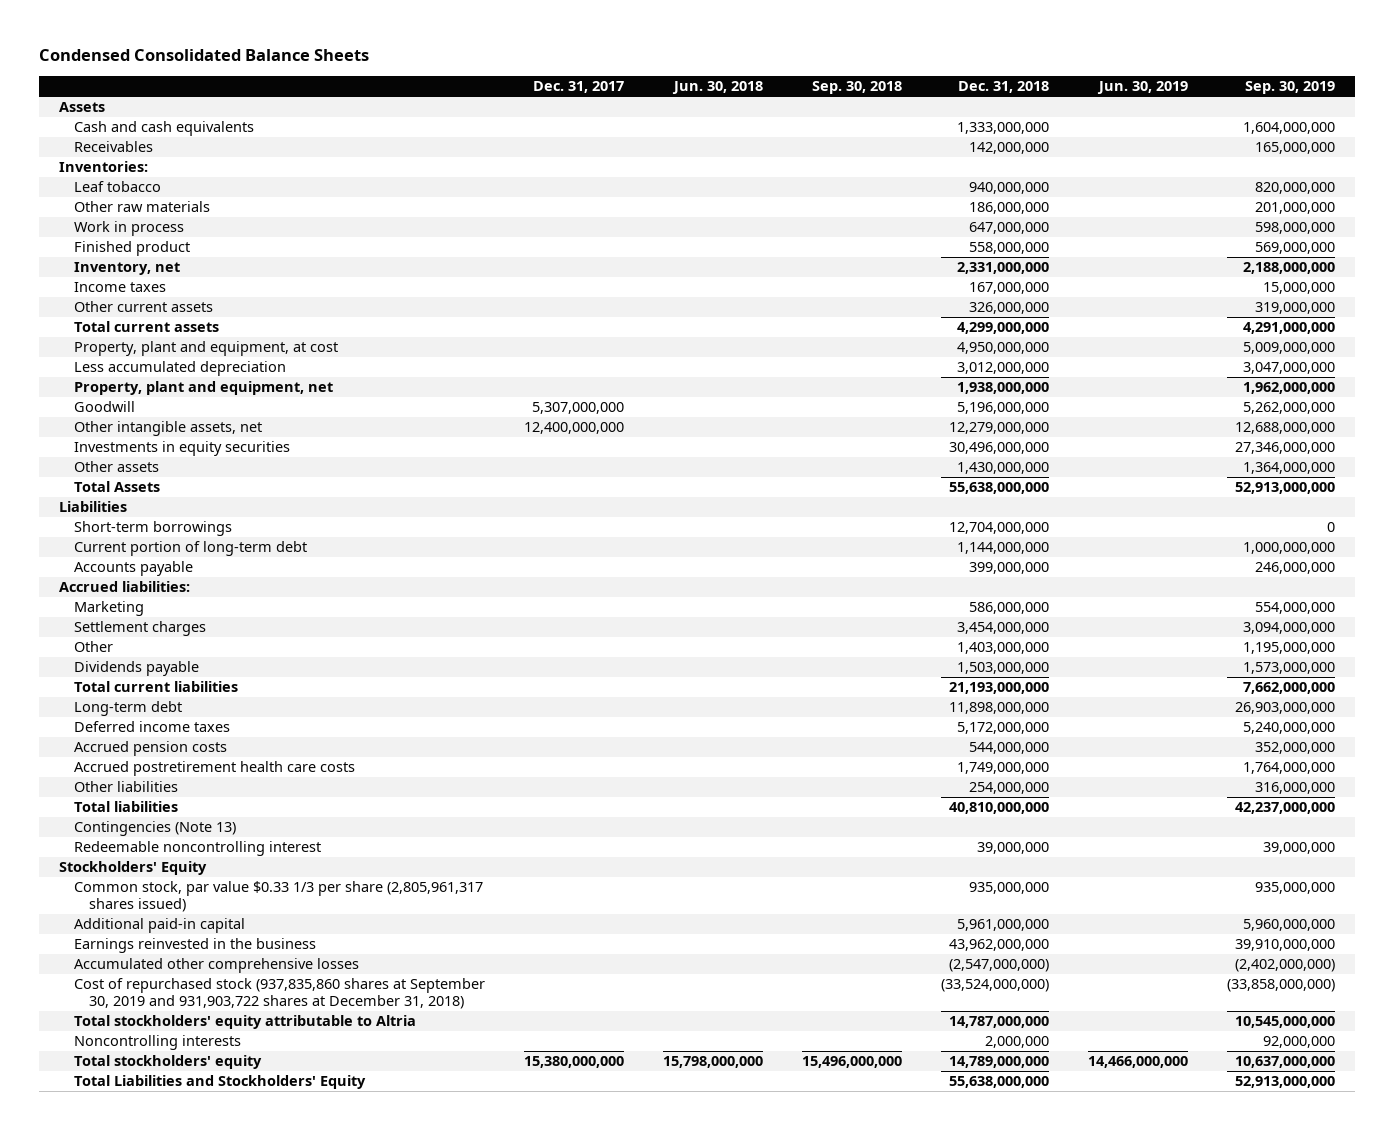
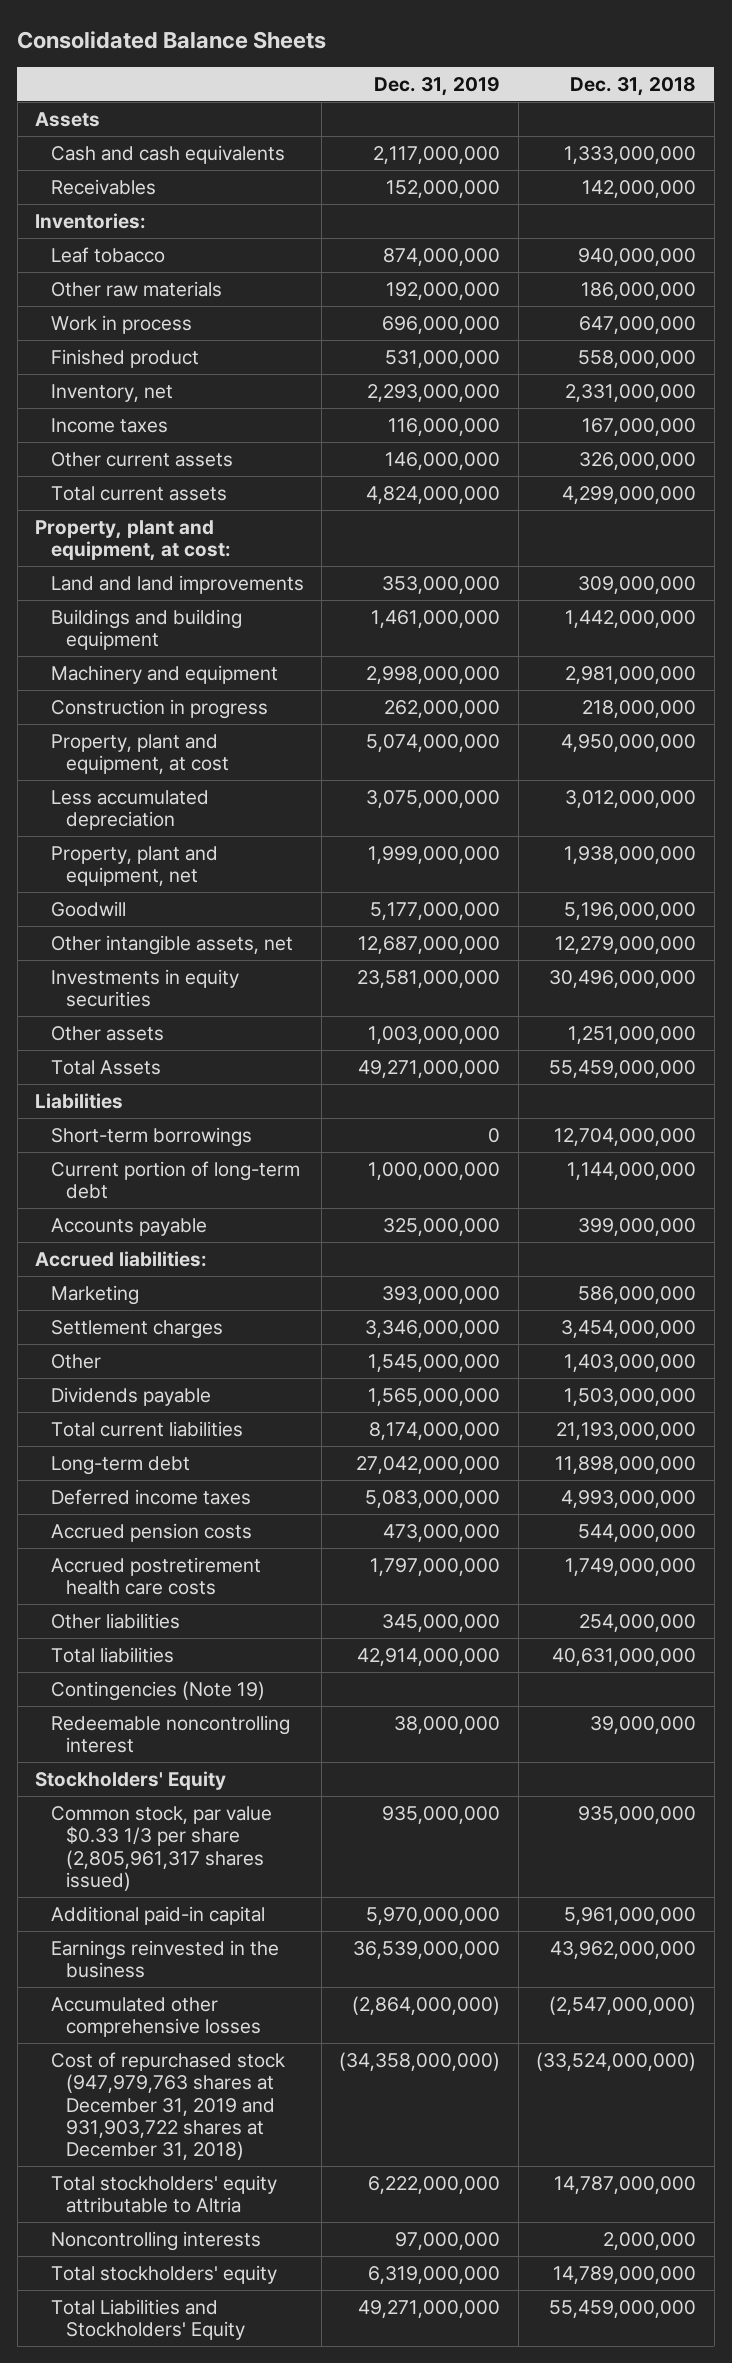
[39,49,370,62] Condensed Consolidated Balance Sheets -> [17,30,327,49] Consolidated Balance Sheets
[533,81,625,94] Dec. 31, 2017 -> none
[672,81,764,95] Jun. 30, 2018 -> none
[812,81,903,95] Sep. 30, 2018 -> none
[1097,81,1189,95] Jun. 30, 2019 -> none
[1245,81,1336,95] Sep. 30, 2019 -> none
none -> [374,76,501,96] Dec. 31, 2019
none -> [35,519,231,562] Property, plant and equipment, at cost:
none -> [50,574,304,594] Land and land improvements
none -> [50,608,242,651] Buildings and building equipment
none -> [50,664,278,684] Machinery and equipment
none -> [50,698,268,719] Construction in progress
[957,462,1050,475] 1,430,000,000 -> [568,1025,697,1044] 1,251,000,000
[949,482,1050,495] 55,638,000,000 -> [549,1059,697,1078] 55,459,000,000
[957,722,1050,735] 5,172,000,000 -> [561,1489,697,1508] 4,993,000,000
[949,802,1050,815] 40,810,000,000 -> [552,1647,697,1666] 40,631,000,000
[74,821,237,837] Contingencies (Note 13) -> [50,1680,265,1701] Contingencies (Note 19)
[74,978,486,1009] Cost of repurchased stock (937,835,860 shares at September 30, 2019 and 931,903,722 shares at December 31, 2018) -> [50,2051,285,2161] Cost of repurchased stock (947,979,763 shares at December 31, 2019 and 931,903,722 shares at December 31, 2018)
[949,1076,1050,1089] 55,638,000,000 -> [549,2299,697,2318] 55,459,000,000

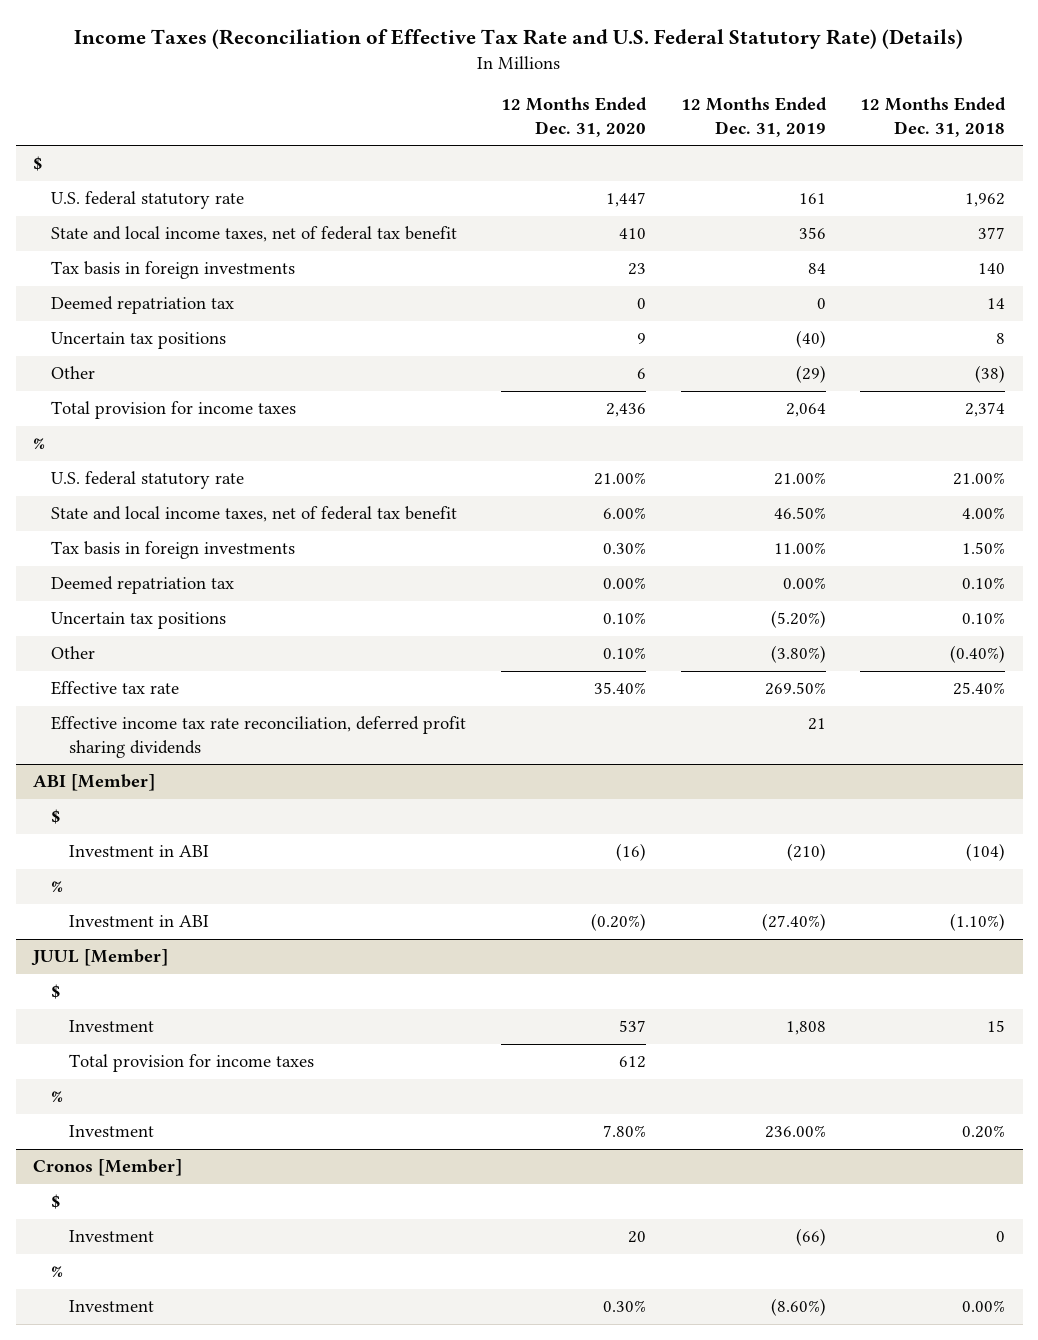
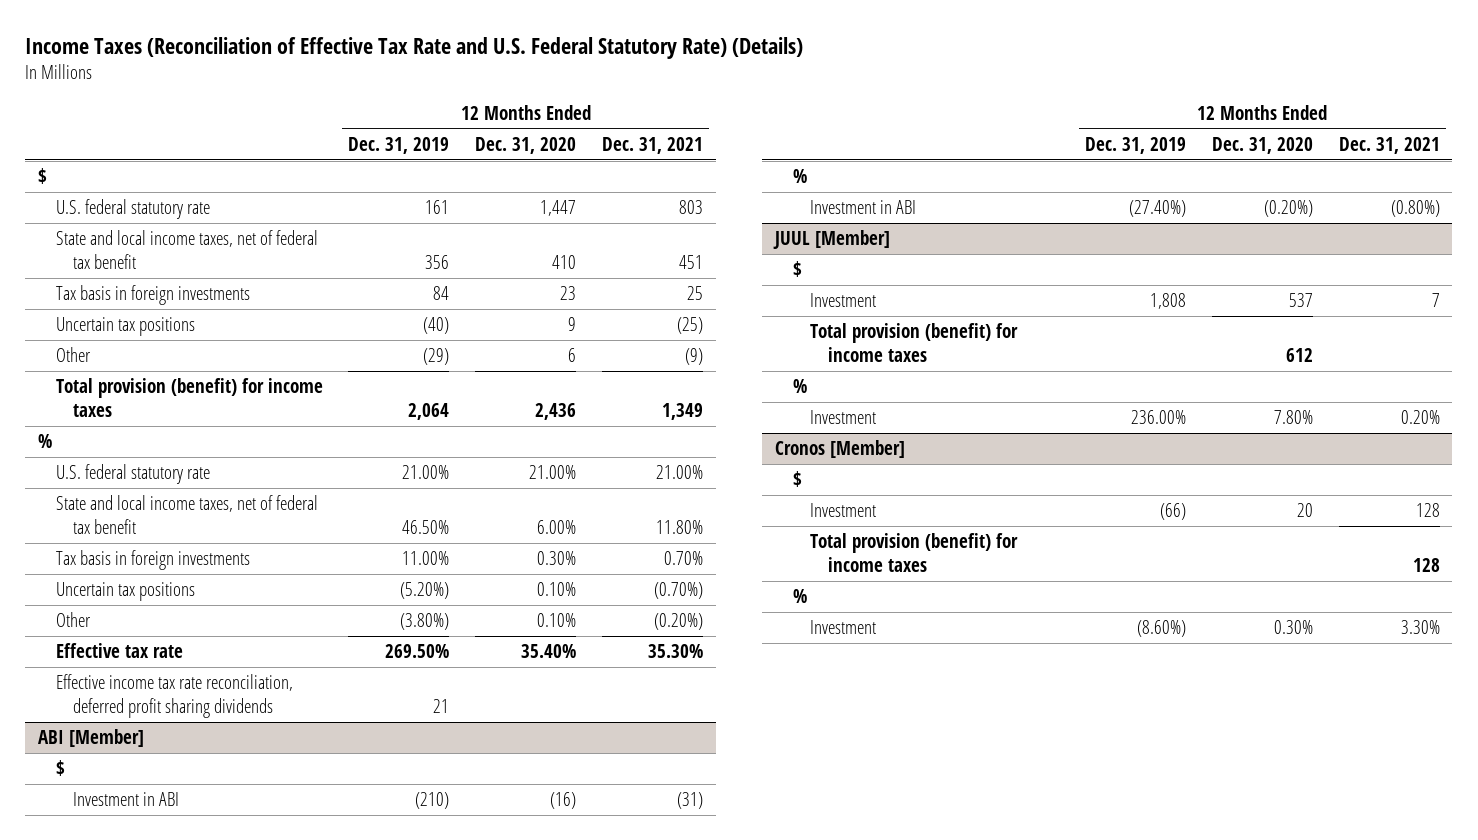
[860,97,1007,137] 12 Months Ended Dec. 31, 2018 -> none
none -> [601,136,703,154] Dec. 31, 2021
[51,296,235,315] Deemed repatriation tax -> none
[51,401,297,420] Total provision for income taxes -> [55,378,323,418] Total provision (benefit) for income taxes
[51,576,235,595] Deemed repatriation tax -> none
[69,1054,315,1073] Total provision for income taxes -> [810,323,1019,363] Total provision (benefit) for income taxes
none -> [810,533,1019,573] Total provision (benefit) for income taxes

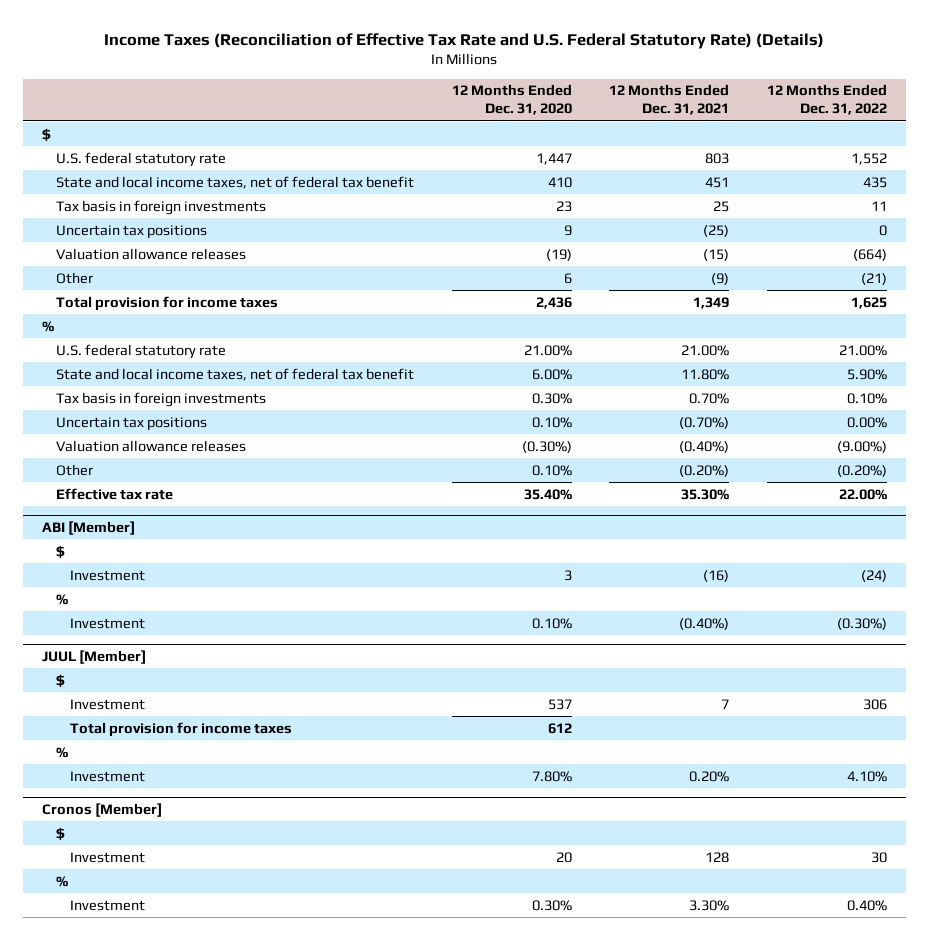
[348,136,450,154] Dec. 31, 2019 -> none
none -> [767,84,888,116] 12 Months Ended Dec. 31, 2022
none -> [55,247,246,260] Valuation allowance releases
[55,378,323,418] Total provision (benefit) for income taxes -> [55,295,278,311] Total provision for income taxes
none -> [55,439,246,452] Valuation allowance releases
[55,674,293,719] Effective income tax rate reconciliation, deferred profit sharing dividends -> none
[73,792,180,807] Investment in ABI -> none
none -> [70,569,146,581] Investment
[810,200,917,215] Investment in ABI -> none
none -> [70,617,146,629] Investment
[810,323,1019,363] Total provision (benefit) for income taxes -> [70,721,293,737] Total provision for income taxes
[810,533,1019,573] Total provision (benefit) for income taxes -> none

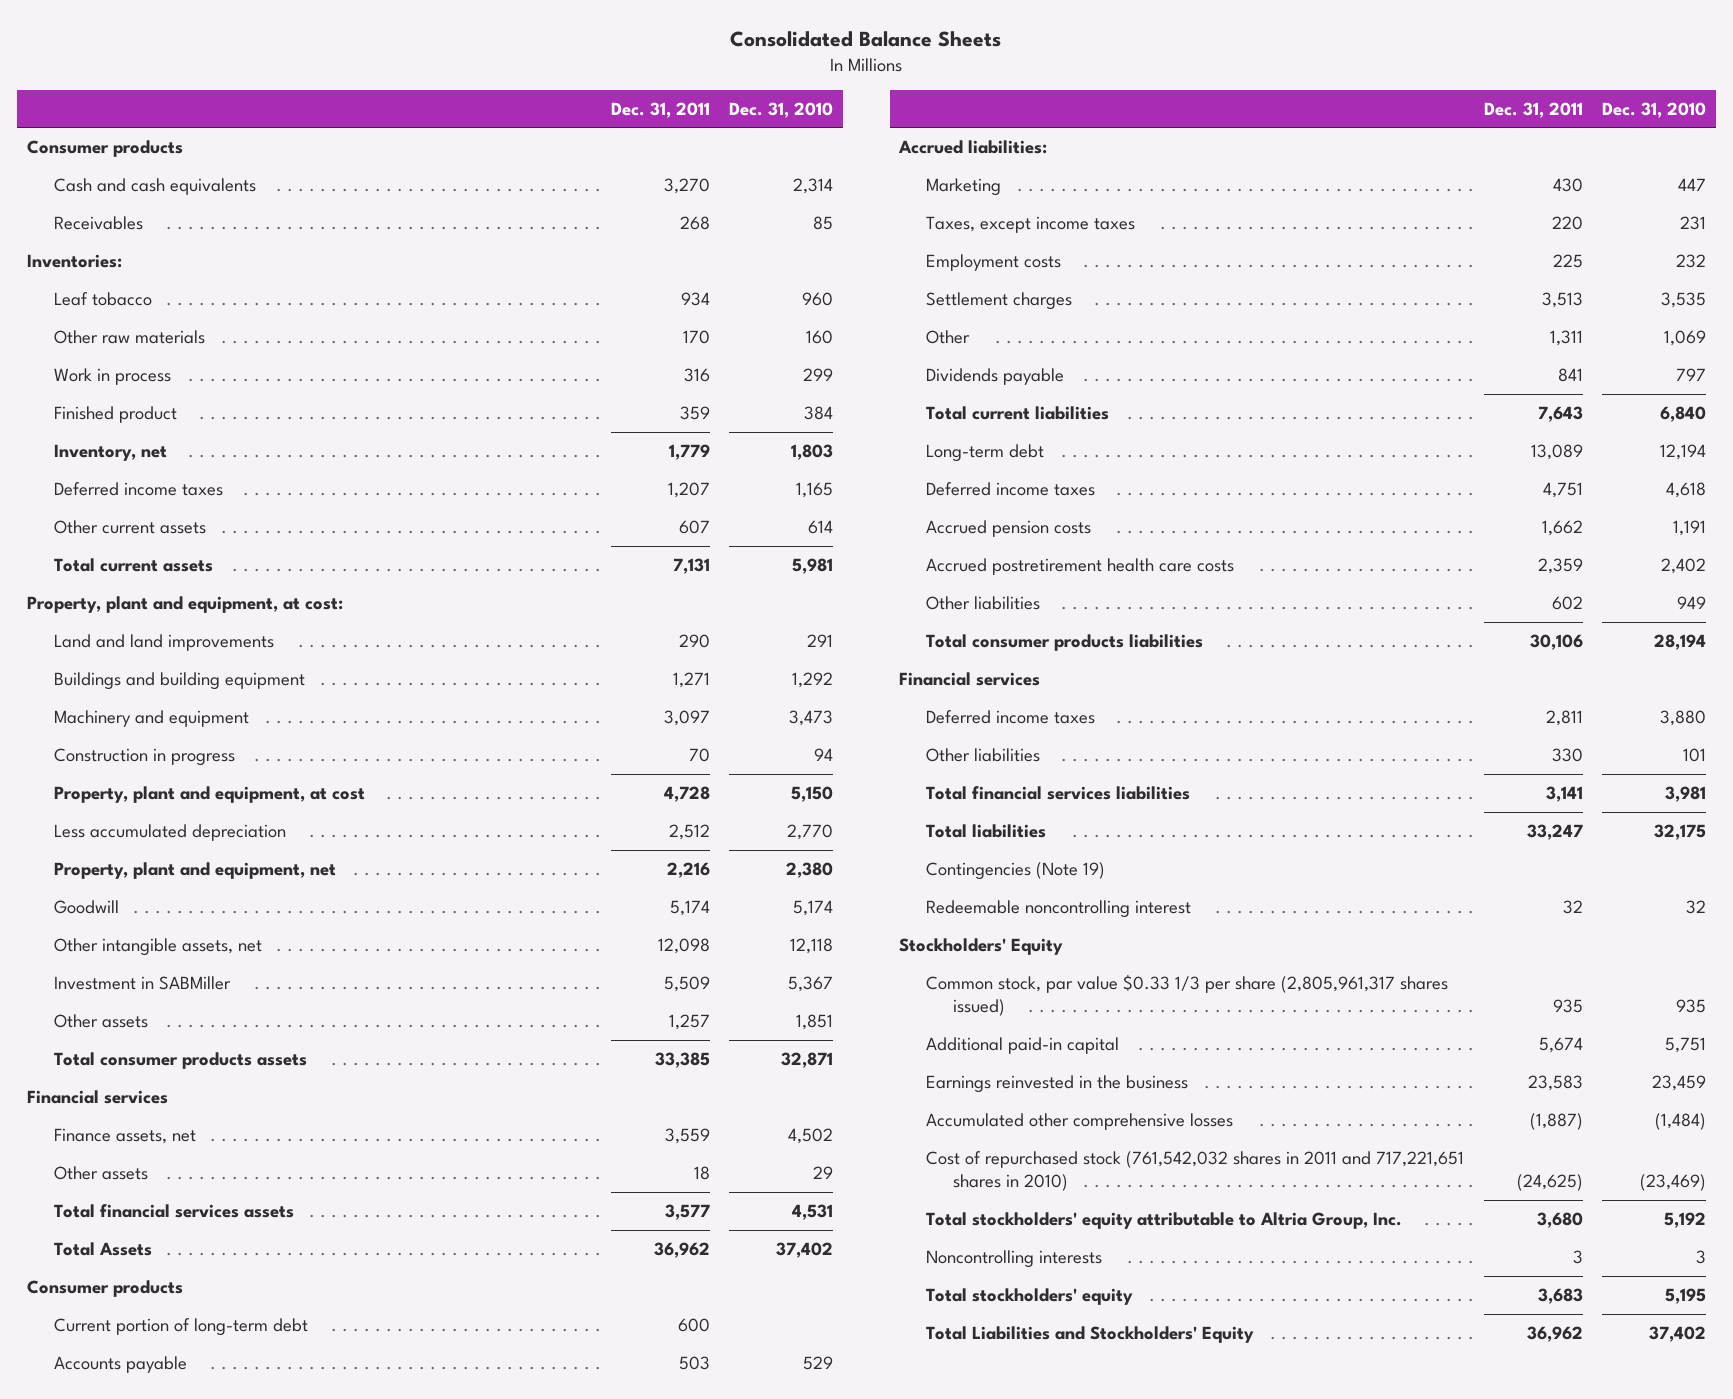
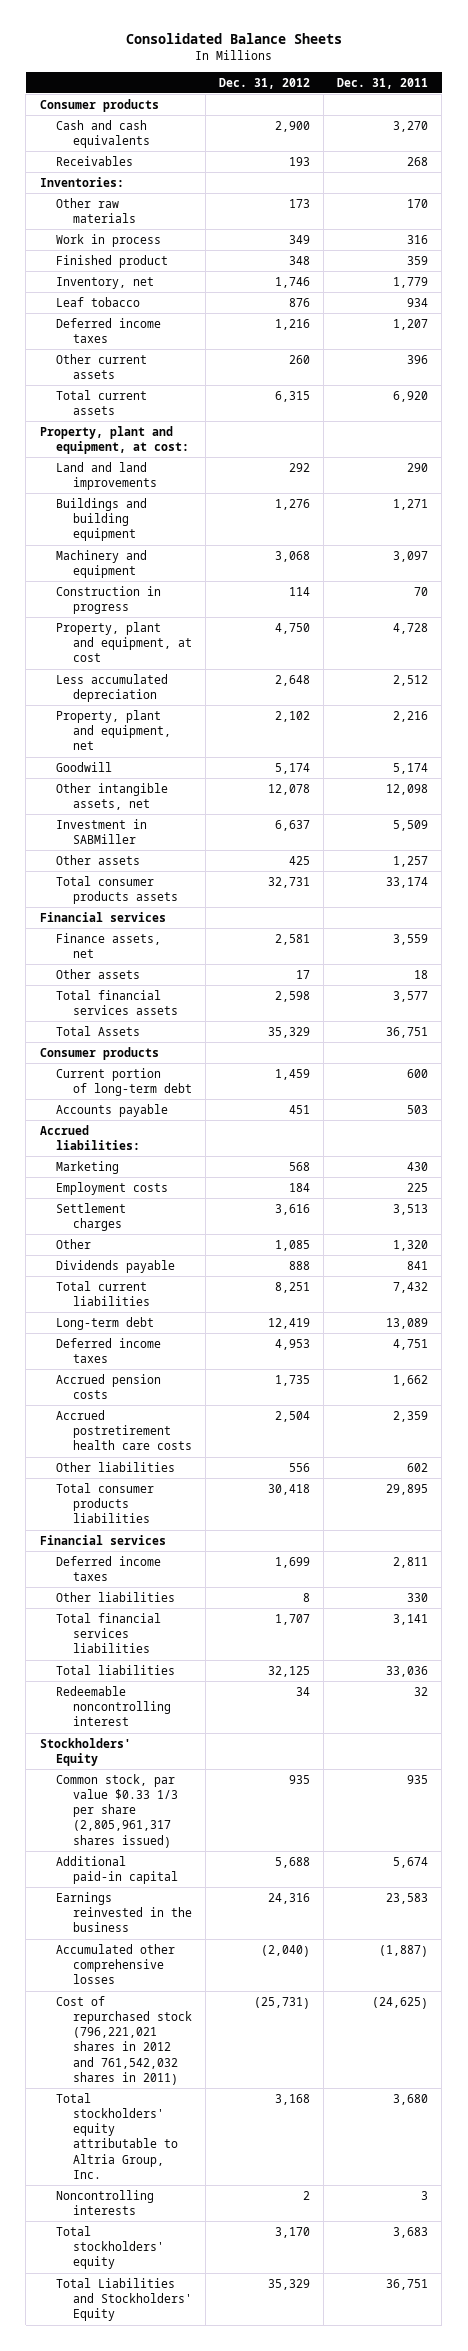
[729,101,834,118] Dec. 31, 2010 -> none
none -> [218,77,310,89] Dec. 31, 2012
[53,291,152,306] Leaf tobacco -> [56,296,141,307] Leaf tobacco
[679,519,711,534] 607 -> [407,354,429,364] 396
[673,557,711,574] 7,131 -> [393,390,429,402] 6,920
[655,1051,711,1068] 33,385 -> [386,876,429,888] 33,174
[654,1241,711,1258] 36,962 -> [386,1026,429,1038] 36,751
[926,215,1136,233] Taxes, except income taxes -> none
[1549,329,1583,346] 1,311 -> [393,1239,429,1251] 1,320
[1537,405,1583,422] 7,643 -> [393,1281,429,1293] 7,432
[1529,633,1583,650] 30,106 -> [386,1483,429,1495] 29,895
[926,861,1106,880] Contingencies (Note 19) -> none
[1526,823,1583,840] 33,247 -> [386,1665,429,1677] 33,036
[926,1150,1465,1191] Cost of repurchased stock (761,542,032 shares in 2011 and 717,221,651 shares in 2010) -> [56,1995,192,2085] Cost of repurchased stock (796,221,021 shares in 2012 and 761,542,032 shares in 2011)
[1526,1325,1583,1342] 36,962 -> [386,2278,429,2290] 36,751

